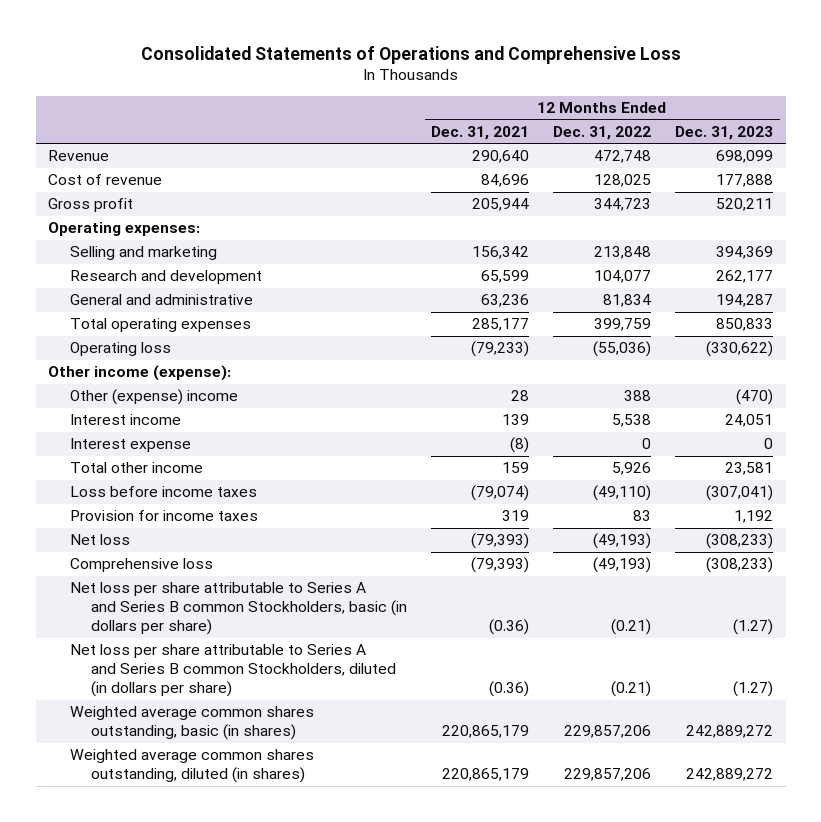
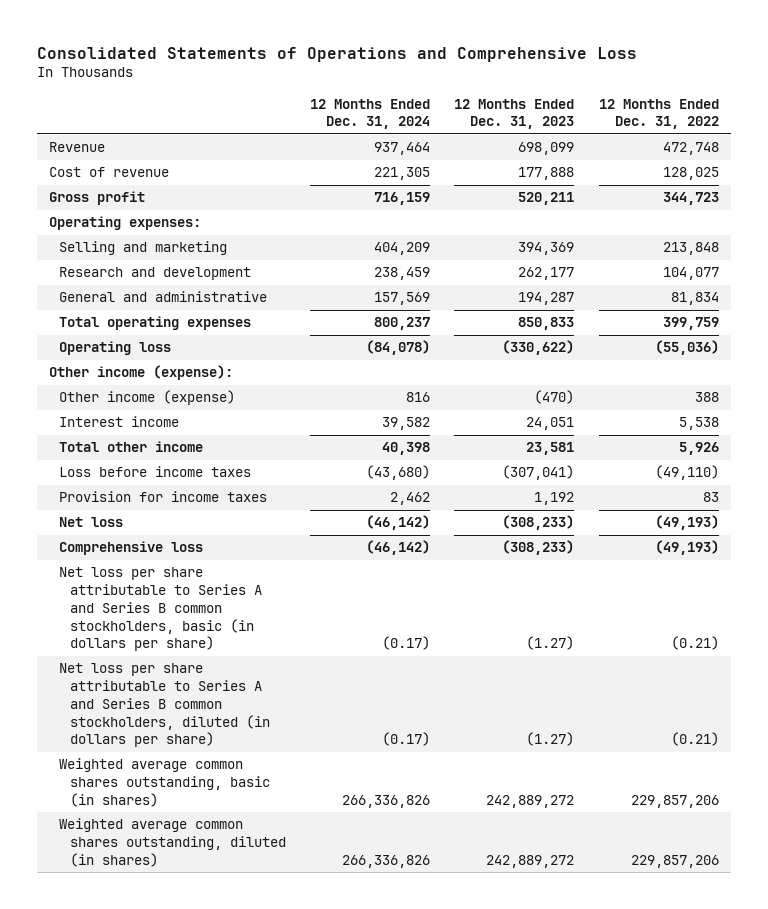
[431,125,530,140] Dec. 31, 2021 -> none
none -> [309,98,430,130] 12 Months Ended Dec. 31, 2024
[69,389,238,406] Other (expense) income -> [59,390,236,406] Other income (expense)
[69,438,191,453] Interest expense -> none
[69,582,408,636] Net loss per share attributable to Series A and Series B common Stockholders, basic (in dollars per share) -> [59,567,262,652] Net loss per share attributable to Series A and Series B common stockholders, basic (in dollars per share)
[69,644,397,698] Net loss per share attributable to Series A and Series B common Stockholders, diluted (in dollars per share) -> [59,663,270,748] Net loss per share attributable to Series A and Series B common stockholders, diluted (in dollars per share)

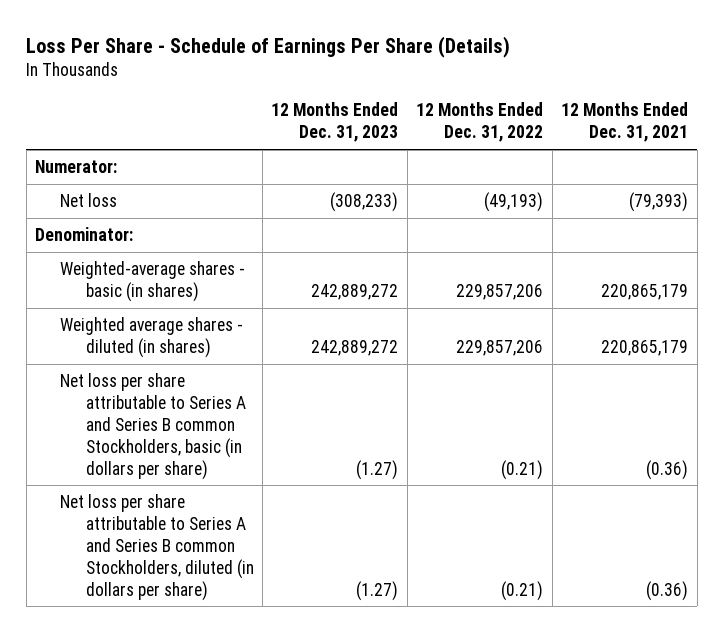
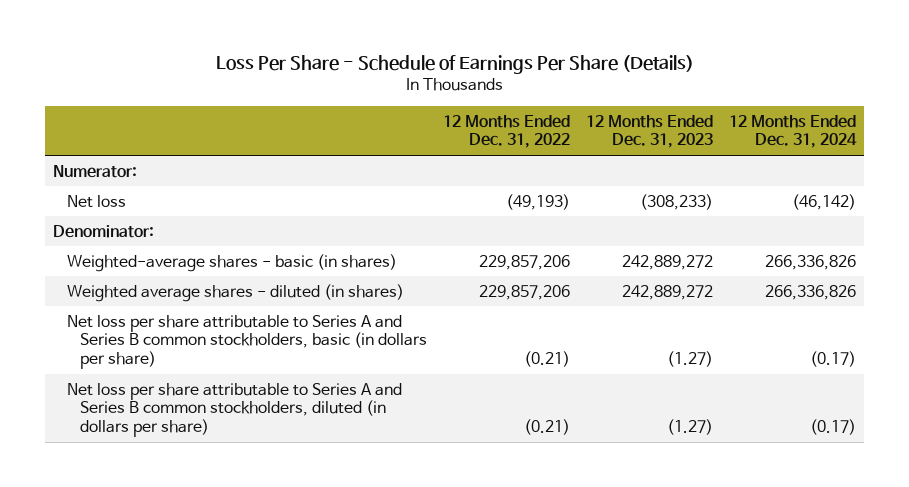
[561,102,689,143] 12 Months Ended Dec. 31, 2021 -> none
none -> [729,114,858,149] 12 Months Ended Dec. 31, 2024
[60,372,246,480] Net loss per share attributable to Series A and Series B common Stockholders, basic (in dollars per share) -> [66,314,428,370] Net loss per share attributable to Series A and Series B common stockholders, basic (in dollars per share)
[60,493,254,601] Net loss per share attributable to Series A and Series B common Stockholders, diluted (in dollars per share) -> [66,382,402,438] Net loss per share attributable to Series A and Series B common stockholders, diluted (in dollars per share)

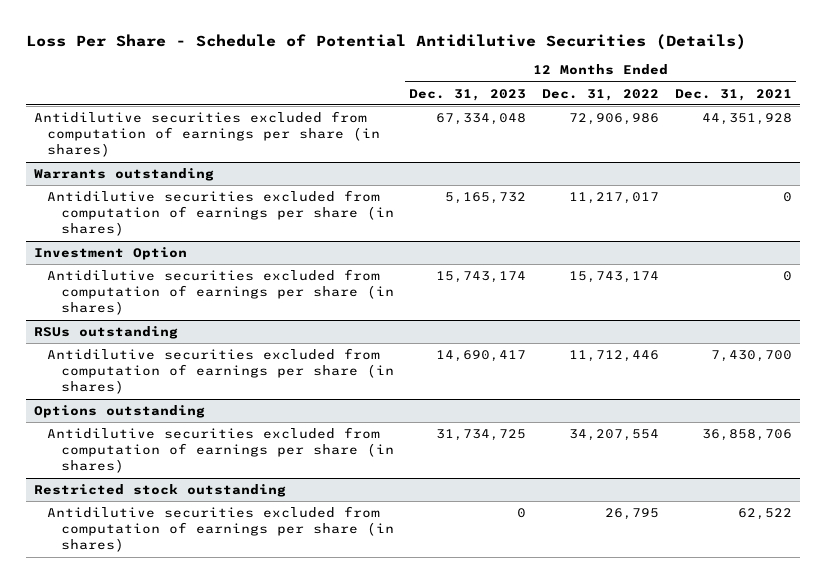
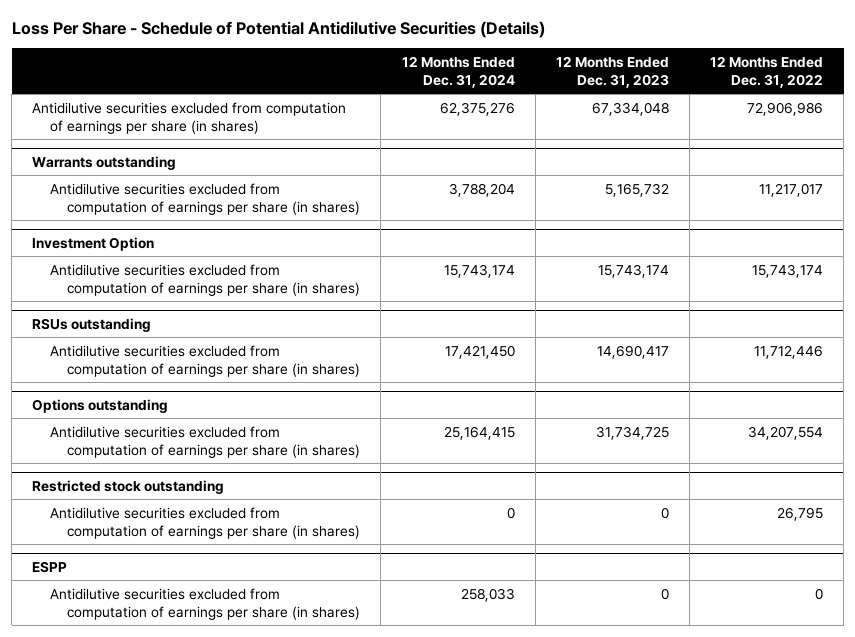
[675,88,793,101] Dec. 31, 2021 -> none
none -> [401,55,515,88] 12 Months Ended Dec. 31, 2024
none -> [32,560,68,573] ESPP
none -> [49,587,361,620] Antidilutive securities excluded from computation of earnings per share (in shares)

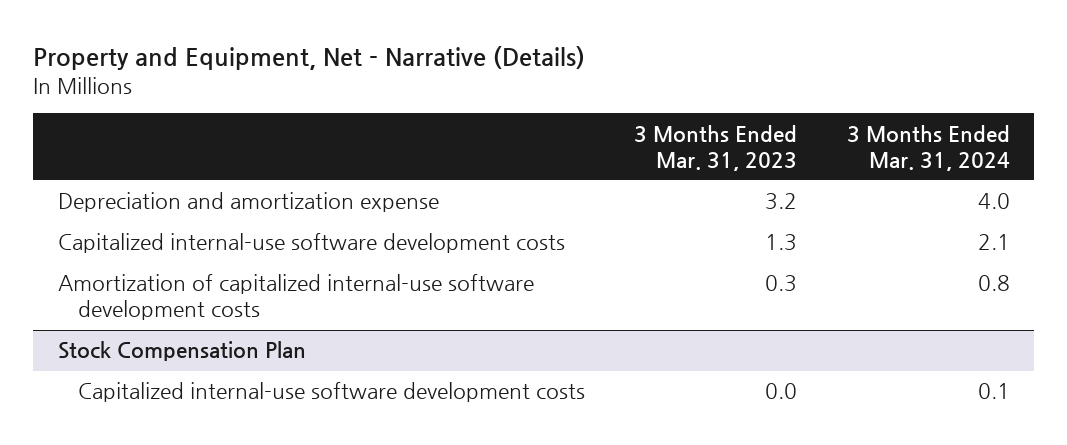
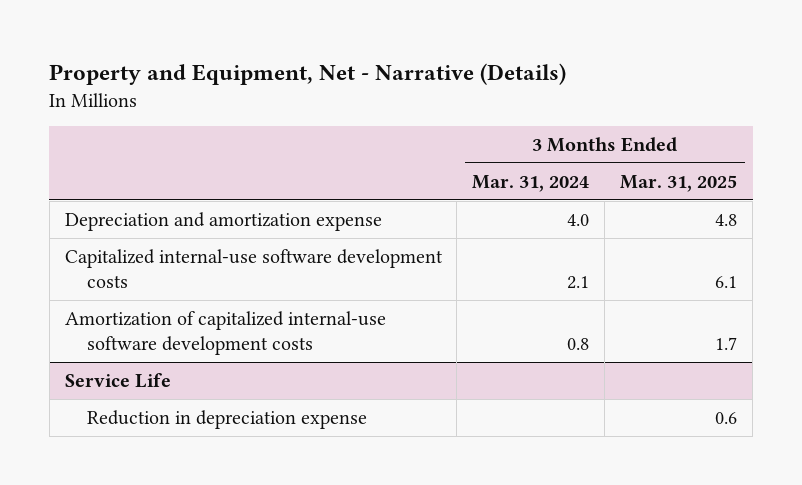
[634,124,798,171] 3 Months Ended Mar. 31, 2023 -> none
none -> [620,174,738,192] Mar. 31, 2025
[57,341,306,362] Stock Compensation Plan -> none
[78,382,586,403] Capitalized internal-use software development costs -> none
none -> [64,372,171,388] Service Life
none -> [86,409,367,429] Reduction in depreciation expense

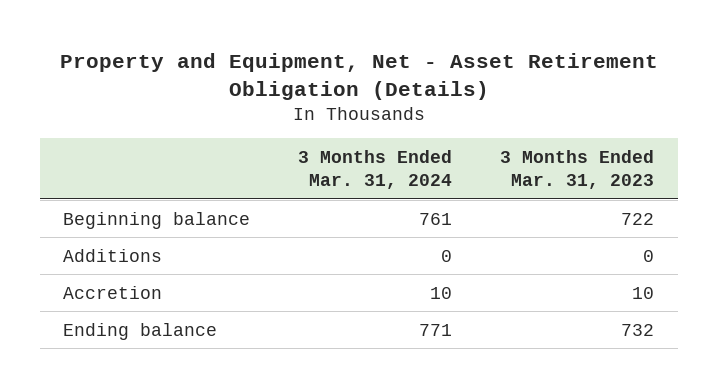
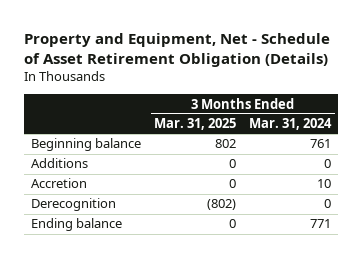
[59,52,658,100] Property and Equipment, Net - Asset Retirement Obligation (Details) -> [24,32,331,67] Property and Equipment, Net - Schedule of Asset Retirement Obligation (Details)
[499,149,654,190] 3 Months Ended Mar. 31, 2023 -> none
none -> [154,118,237,131] Mar. 31, 2025
none -> [30,198,116,212] Derecognition

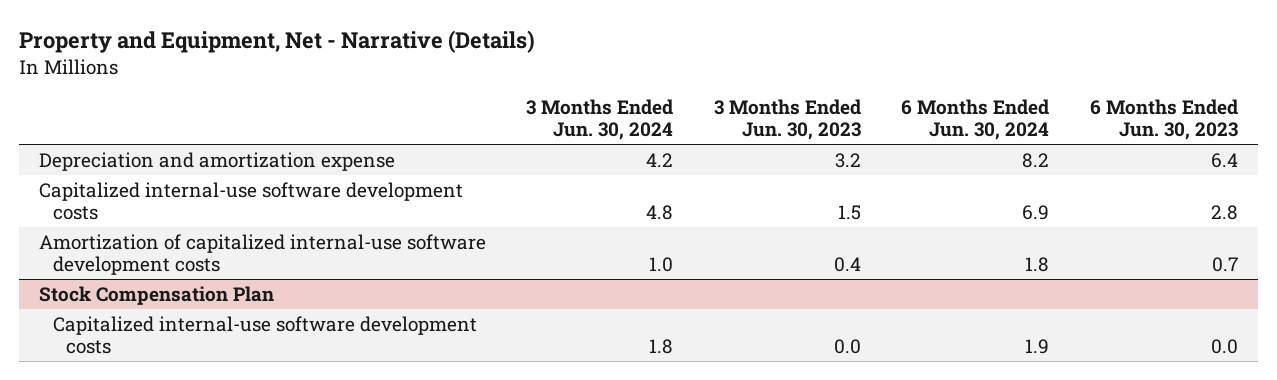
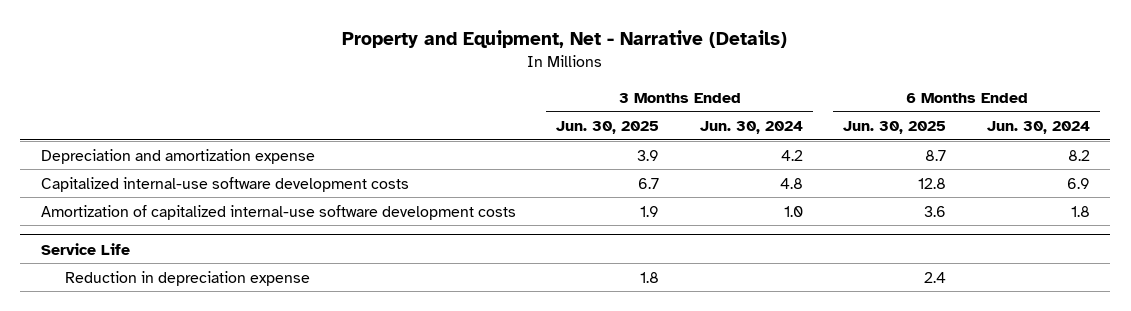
[713,99,861,141] 3 Months Ended Jun. 30, 2023 -> none
[1089,99,1238,141] 6 Months Ended Jun. 30, 2023 -> none
none -> [556,120,660,134] Jun. 30, 2025
none -> [843,120,947,134] Jun. 30, 2025
[38,285,274,305] Stock Compensation Plan -> none
[52,315,477,354] Capitalized internal-use software development costs -> none
none -> [40,242,130,255] Service Life
none -> [65,270,311,286] Reduction in depreciation expense

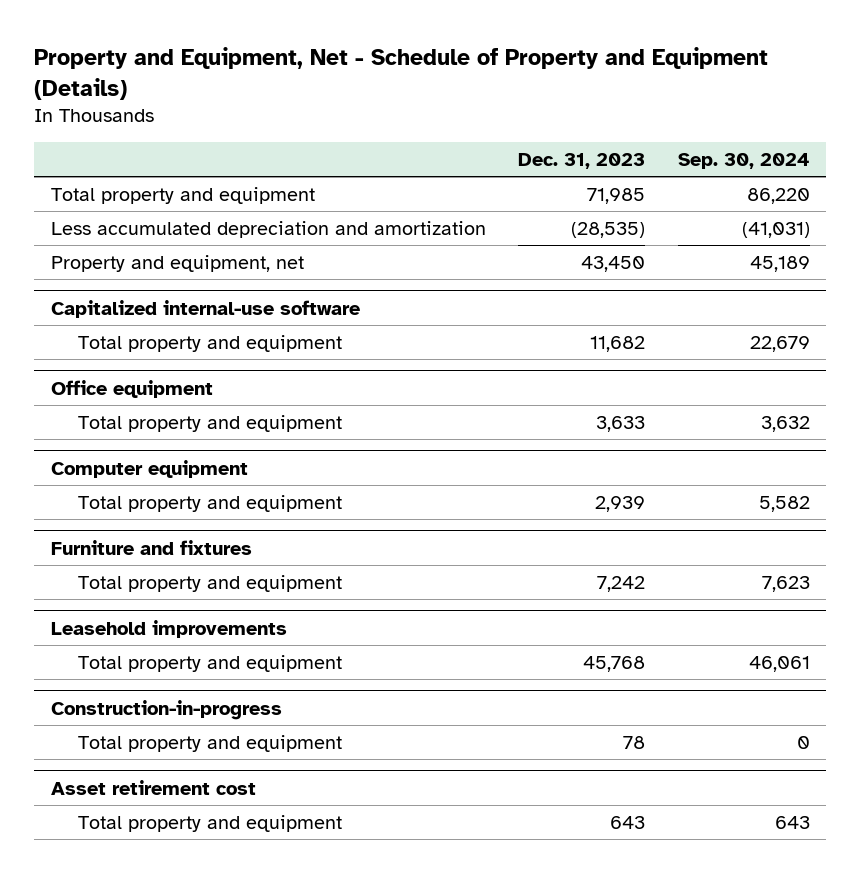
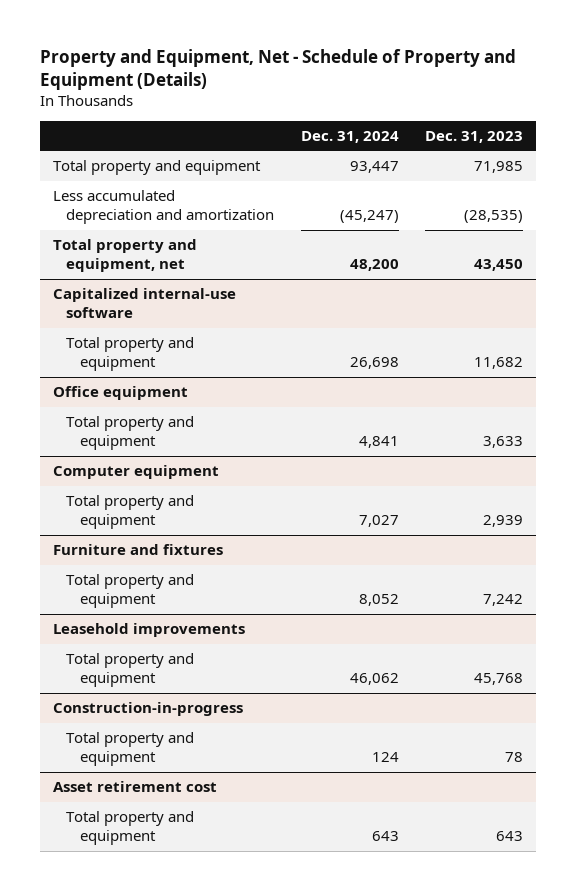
[677,152,810,169] Sep. 30, 2024 -> none
none -> [300,130,399,143] Dec. 31, 2024
[50,254,304,272] Property and equipment, net -> [52,239,197,273] Total property and equipment, net

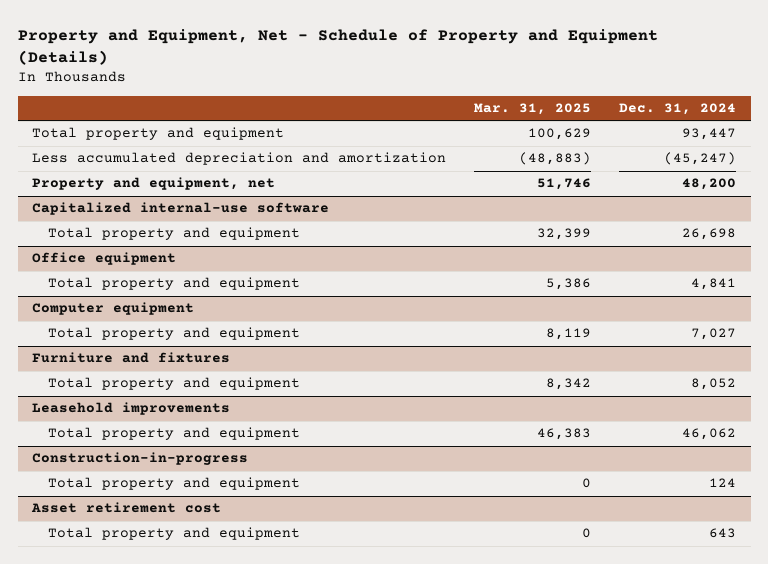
[425,130,524,143] Dec. 31, 2023 -> none
none -> [474,103,592,116] Mar. 31, 2025
[52,239,197,273] Total property and equipment, net -> [31,177,275,191] Property and equipment, net

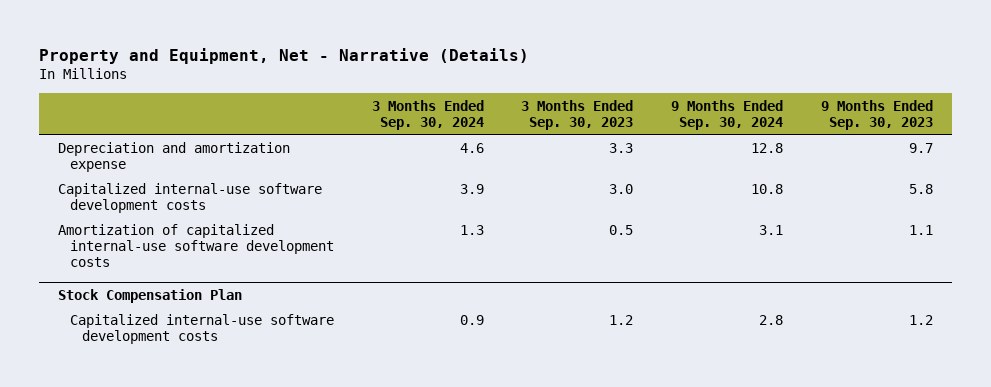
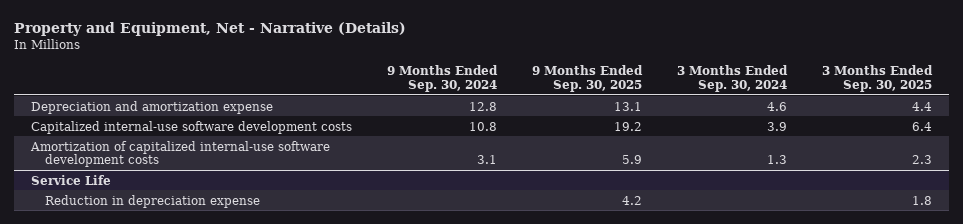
[521,99,634,130] 3 Months Ended Sep. 30, 2023 -> none
[821,99,934,130] 9 Months Ended Sep. 30, 2023 -> none
none -> [532,65,644,92] 9 Months Ended Sep. 30, 2025
none -> [821,65,933,92] 3 Months Ended Sep. 30, 2025
[58,288,243,303] Stock Compensation Plan -> none
[69,313,334,344] Capitalized internal-use software development costs -> none
none -> [31,174,112,185] Service Life
none -> [45,194,261,208] Reduction in depreciation expense

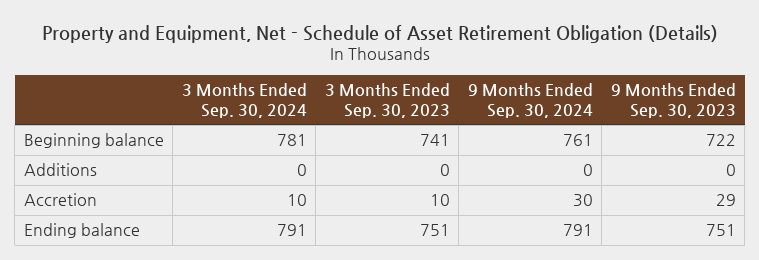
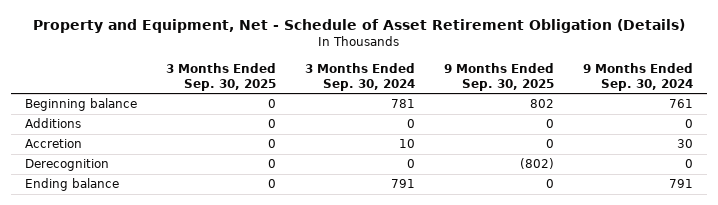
[324,82,450,118] 3 Months Ended Sep. 30, 2023 -> none
[610,82,736,118] 9 Months Ended Sep. 30, 2023 -> none
none -> [166,62,277,91] 3 Months Ended Sep. 30, 2025
none -> [443,62,554,91] 9 Months Ended Sep. 30, 2025
none -> [25,159,110,172] Derecognition

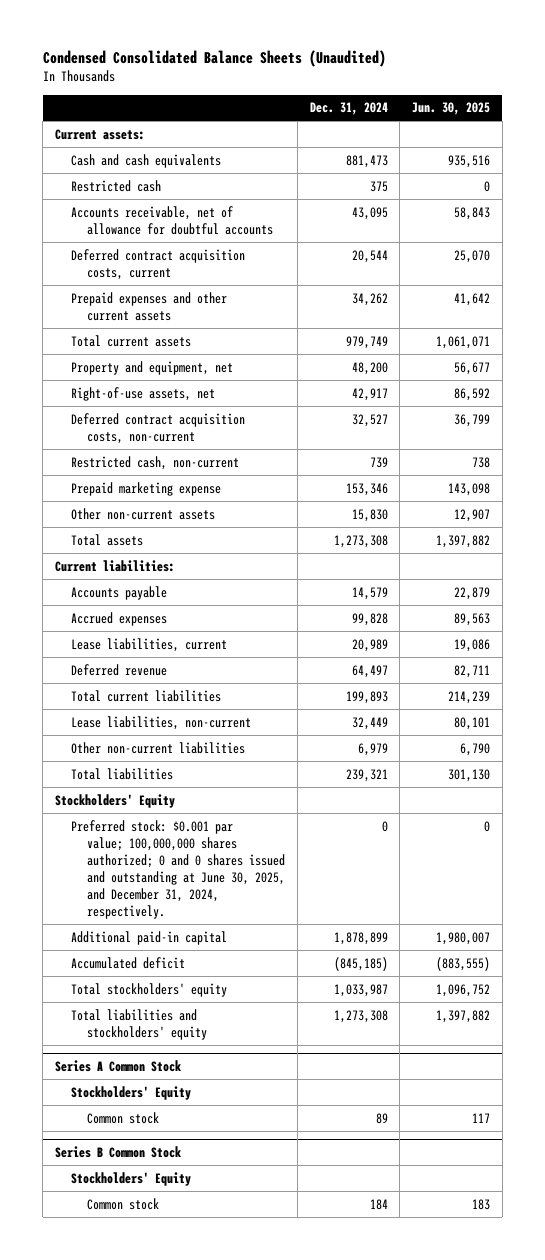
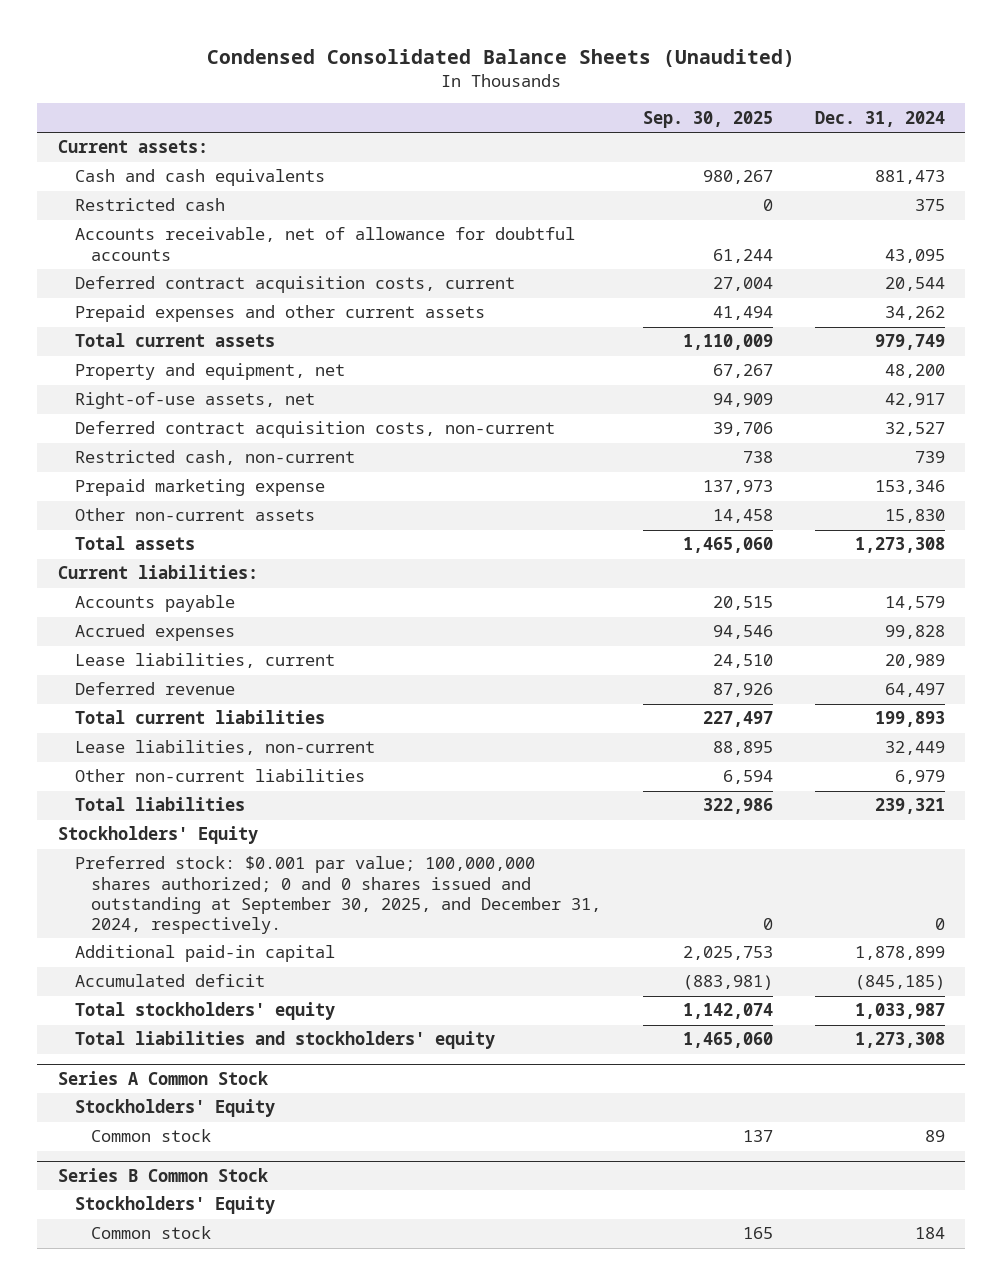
[412,102,491,116] Jun. 30, 2025 -> none
none -> [642,110,773,128] Sep. 30, 2025
[71,819,286,919] Preferred stock: $0.001 par value; 100,000,000 shares authorized; 0 and 0 shares issued and outstanding at June 30, 2025, and December 31, 2024, respectively. -> [74,856,602,935] Preferred stock: $0.001 par value; 100,000,000 shares authorized; 0 and 0 shares issued and outstanding at September 30, 2025, and December 31, 2024, respectively.

